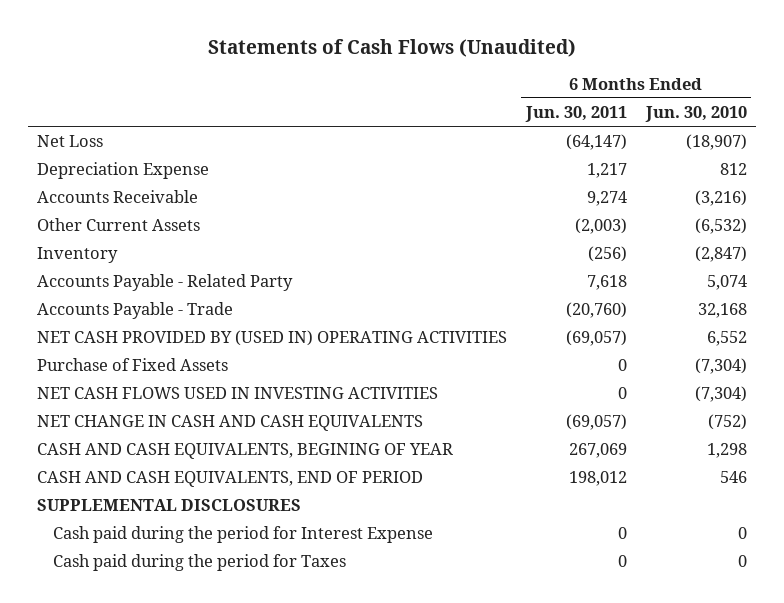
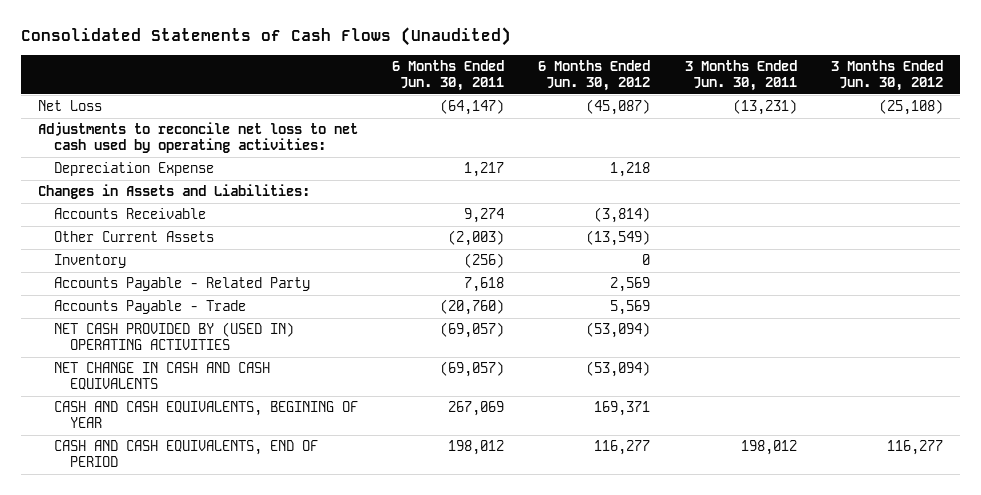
[207,38,576,57] Statements of Cash Flows (Unaudited) -> [20,27,511,47] Consolidated Statements of Cash Flows (Unaudited)
[644,105,747,122] Jun. 30, 2010 -> none
none -> [538,59,651,91] 6 Months Ended Jun. 30, 2012
none -> [684,59,797,91] 3 Months Ended Jun. 30, 2011
none -> [830,59,943,91] 3 Months Ended Jun. 30, 2012
none -> [37,122,358,154] Adjustments to reconcile net loss to net cash used by operating activities:
none -> [37,184,310,200] Changes in Assets and Liabilities:
[37,357,229,371] Purchase of Fixed Assets -> none
[37,386,439,399] NET CASH FLOWS USED IN INVESTING ACTIVITIES -> none
[37,498,302,511] SUPPLEMENTAL DISCLOSURES -> none
[52,525,433,543] Cash paid during the period for Interest Expense -> none
[52,553,346,571] Cash paid during the period for Taxes -> none

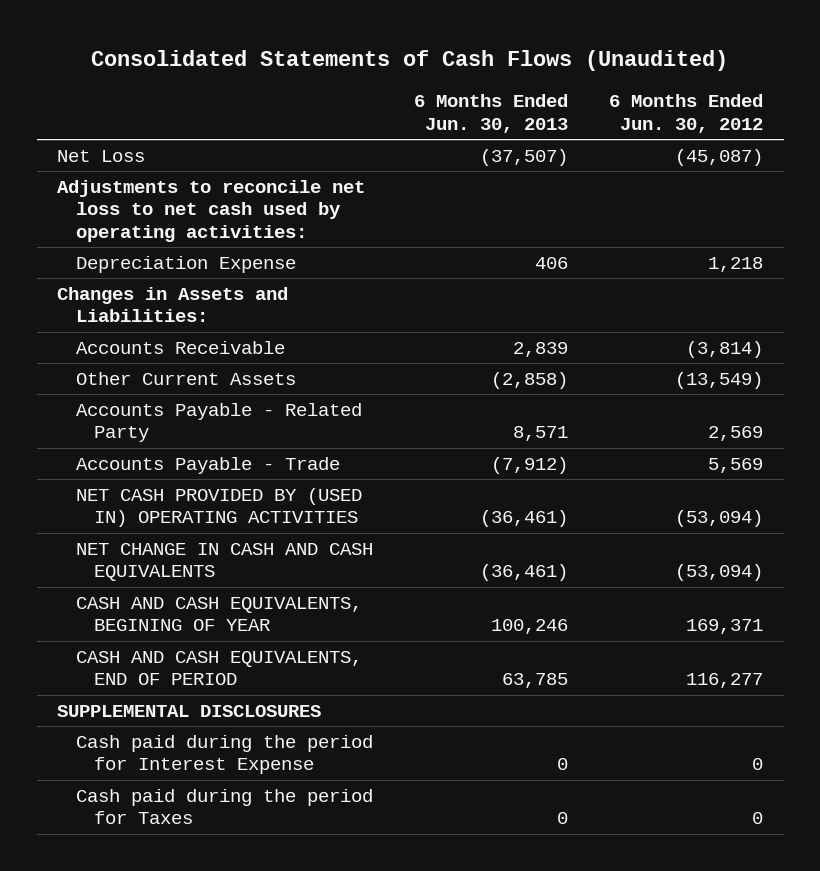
[392,59,505,91] 6 Months Ended Jun. 30, 2011 -> none
[684,59,797,91] 3 Months Ended Jun. 30, 2011 -> none
[830,59,943,91] 3 Months Ended Jun. 30, 2012 -> none
none -> [413,94,568,133] 6 Months Ended Jun. 30, 2013
[53,254,126,269] Inventory -> none
none -> [57,704,322,717] SUPPLEMENTAL DISCLOSURES
none -> [75,734,373,775] Cash paid during the period for Interest Expense
none -> [75,788,373,825] Cash paid during the period for Taxes

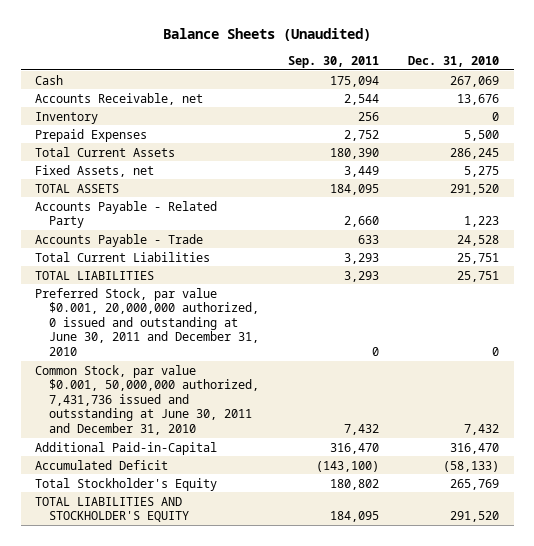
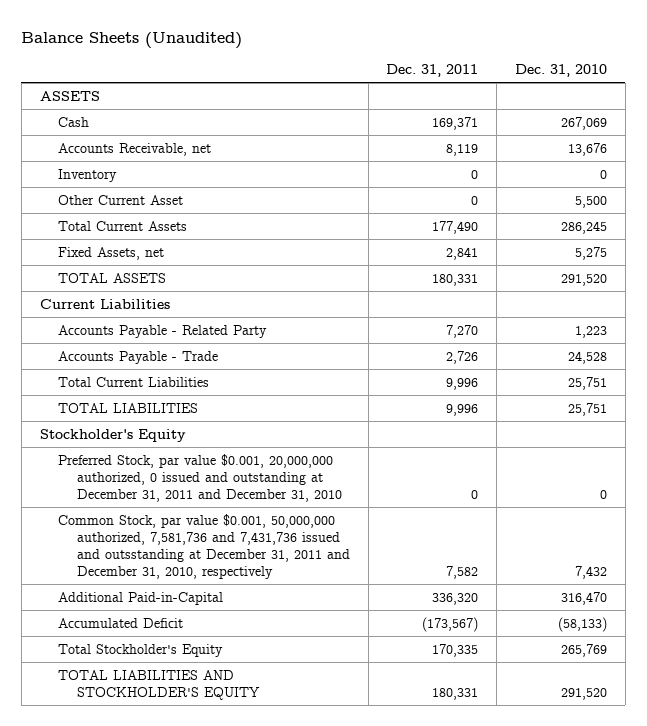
[288,56,380,69] Sep. 30, 2011 -> none
none -> [386,63,479,77] Dec. 31, 2011
none -> [39,90,100,101] ASSETS
[35,128,148,142] Prepaid Expenses -> none
none -> [58,194,184,205] Other Current Asset
none -> [39,298,170,309] Current Liabilities
none -> [39,428,186,442] Stockholder's Equity
[35,287,260,356] Preferred Stock, par value $0.001, 20,000,000 authorized, 0 issued and outstanding at June 30, 2011 and December 31, 2010 -> [58,453,342,502] Preferred Stock, par value $0.001, 20,000,000 authorized, 0 issued and outstanding at December 31, 2011 and December 31, 2010
[35,364,260,435] Common Stock, par value $0.001, 50,000,000 authorized, 7,431,736 issued and outsstanding at June 30, 2011 and December 31, 2010 -> [58,513,350,579] Common Stock, par value $0.001, 50,000,000 authorized, 7,581,736 and 7,431,736 issued and outsstanding at December 31, 2011 and December 31, 2010, respectively

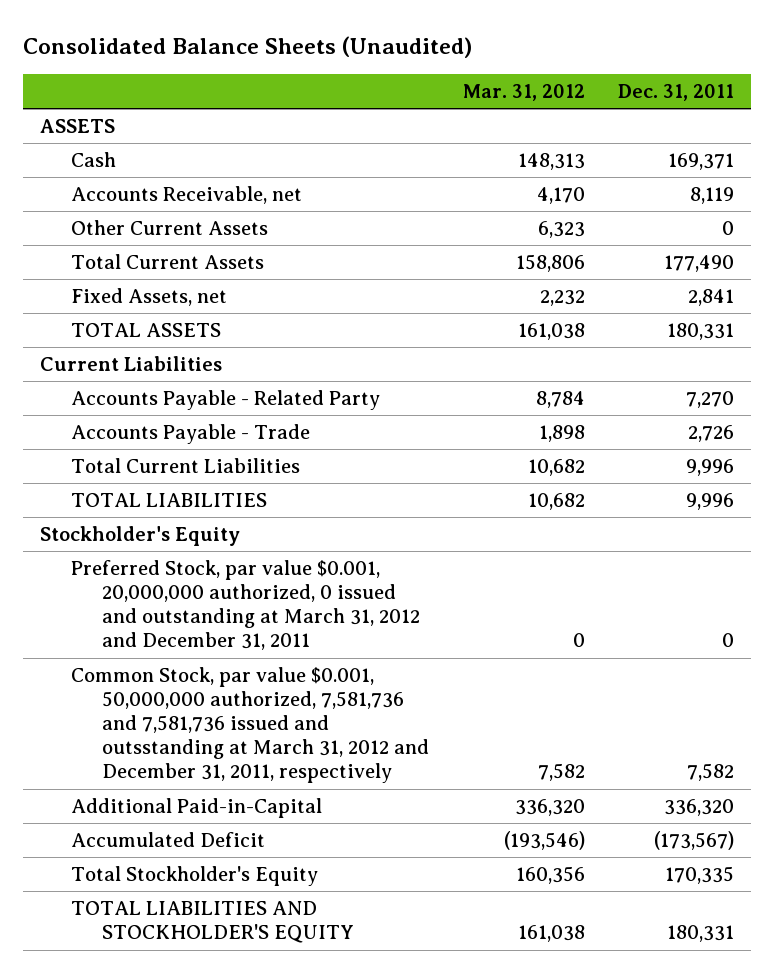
[21,31,243,49] Balance Sheets (Unaudited) -> [23,35,473,58] Consolidated Balance Sheets (Unaudited)
[515,63,608,77] Dec. 31, 2010 -> none
none -> [462,83,585,101] Mar. 31, 2012
[58,168,118,182] Inventory -> none
[58,194,184,205] Other Current Asset -> [70,220,268,236] Other Current Assets
[58,453,342,502] Preferred Stock, par value $0.001, 20,000,000 authorized, 0 issued and outstanding at December 31, 2011 and December 31, 2010 -> [70,560,420,651] Preferred Stock, par value $0.001, 20,000,000 authorized, 0 issued and outstanding at March 31, 2012 and December 31, 2011
[58,513,350,579] Common Stock, par value $0.001, 50,000,000 authorized, 7,581,736 and 7,431,736 issued and outsstanding at December 31, 2011 and December 31, 2010, respectively -> [70,667,429,784] Common Stock, par value $0.001, 50,000,000 authorized, 7,581,736 and 7,581,736 issued and outsstanding at March 31, 2012 and December 31, 2011, respectively

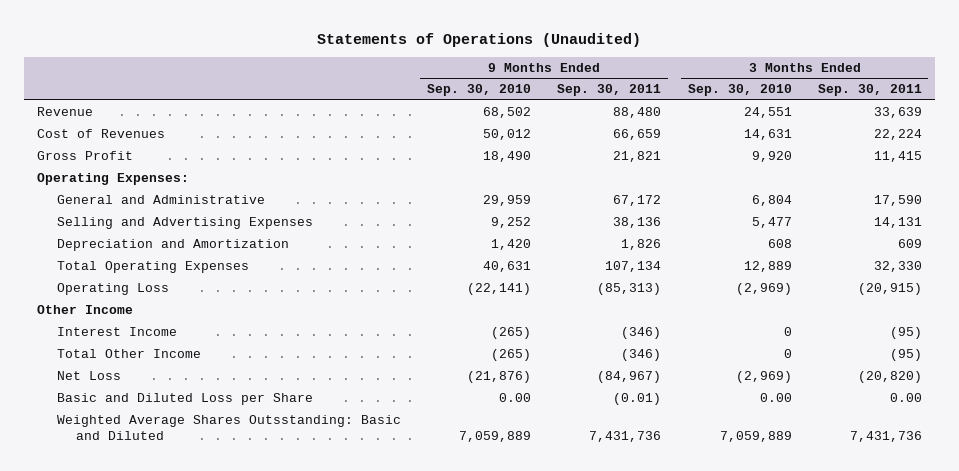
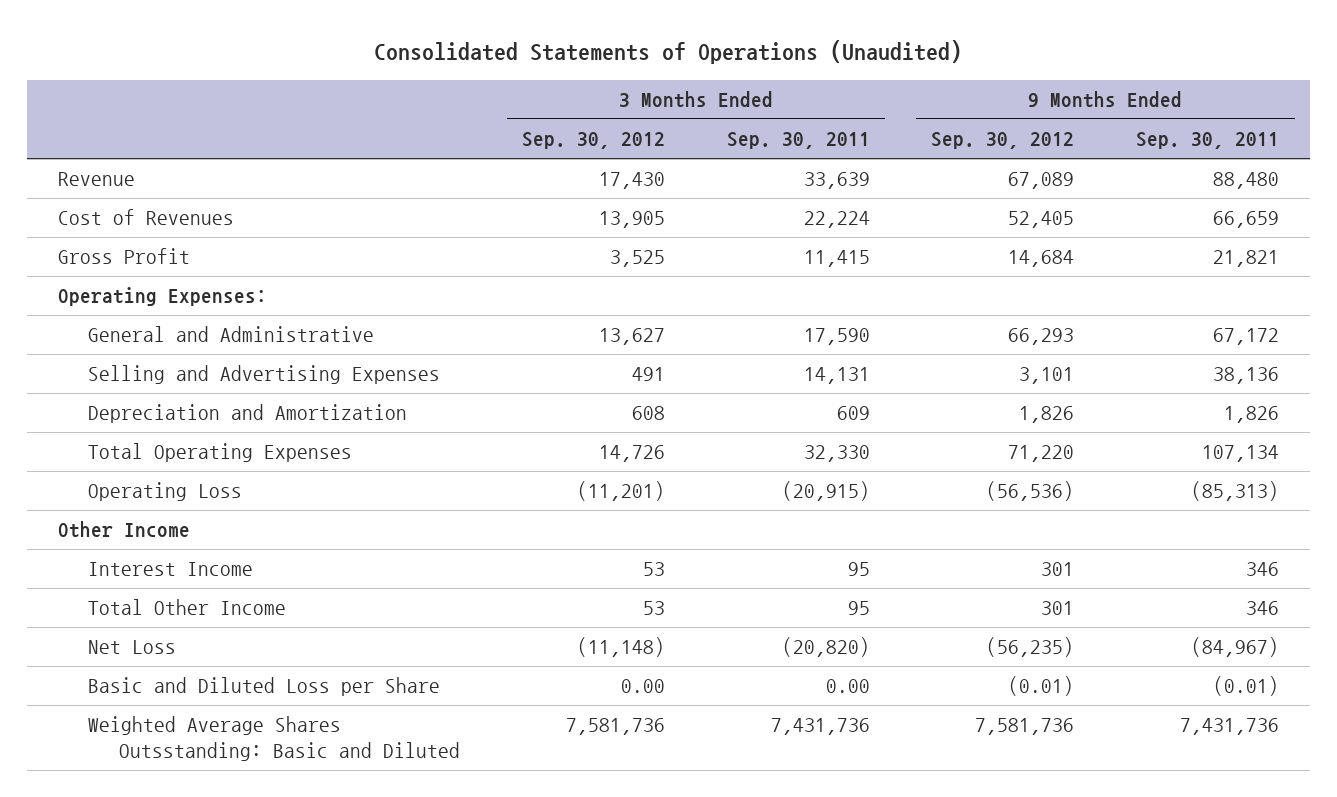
[317,32,642,47] Statements of Operations (Unaudited) -> [374,39,963,64] Consolidated Statements of Operations (Unaudited)
[426,84,531,97] Sep. 30, 2010 -> none
[687,84,792,97] Sep. 30, 2010 -> none
none -> [521,132,665,150] Sep. 30, 2012
none -> [931,132,1075,150] Sep. 30, 2012
[621,327,662,340] (346) -> [1246,562,1280,577] 346
[889,327,922,340] (95) -> [847,562,870,577] 95
[621,349,662,362] (346) -> [1246,601,1280,616] 346
[889,349,922,362] (95) -> [847,601,870,616] 95

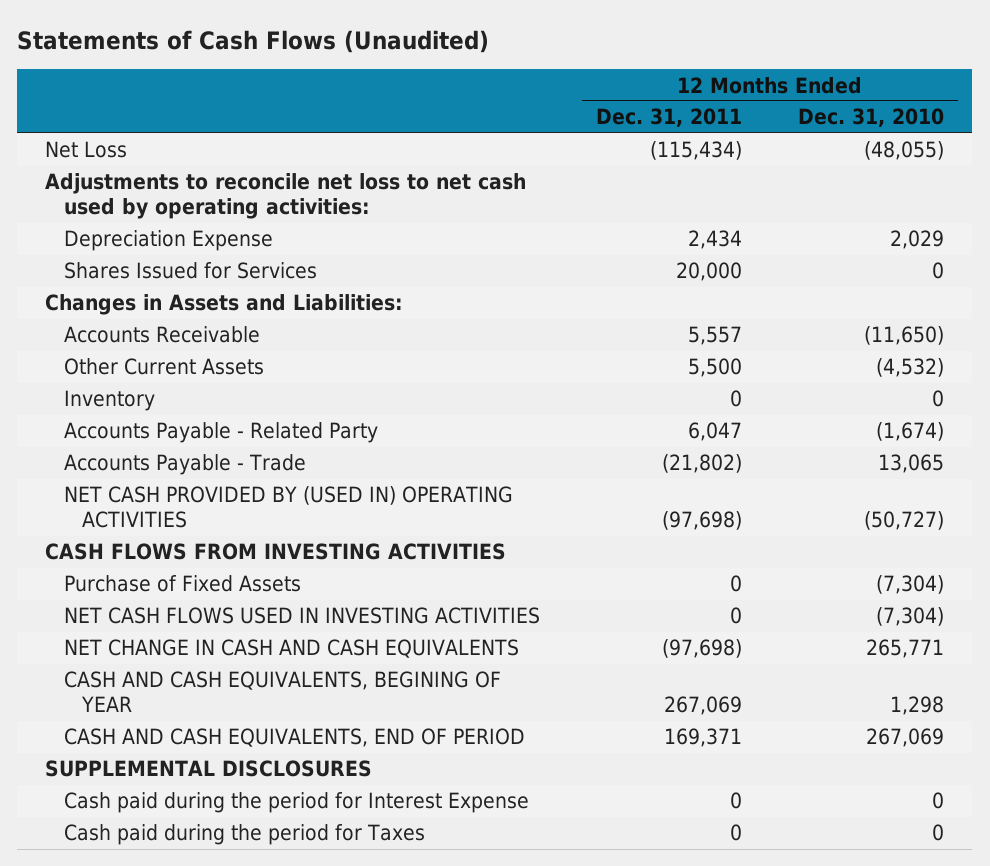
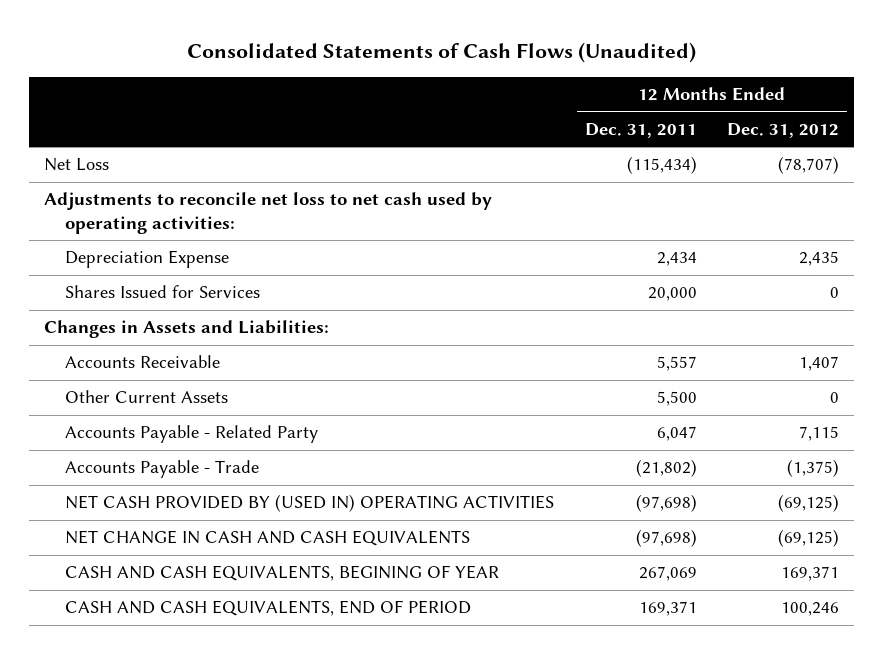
[17,29,490,53] Statements of Cash Flows (Unaudited) -> [186,42,696,64] Consolidated Statements of Cash Flows (Unaudited)
[798,108,945,128] Dec. 31, 2010 -> none
none -> [727,122,840,138] Dec. 31, 2012
[63,390,155,412] Inventory -> none
[45,543,507,561] CASH FLOWS FROM INVESTING ACTIVITIES -> none
[63,575,301,593] Purchase of Fixed Assets -> none
[63,607,540,625] NET CASH FLOWS USED IN INVESTING ACTIVITIES -> none
[45,760,373,778] SUPPLEMENTAL DISCLOSURES -> none
[63,792,529,814] Cash paid during the period for Interest Expense -> none
[63,824,425,846] Cash paid during the period for Taxes -> none

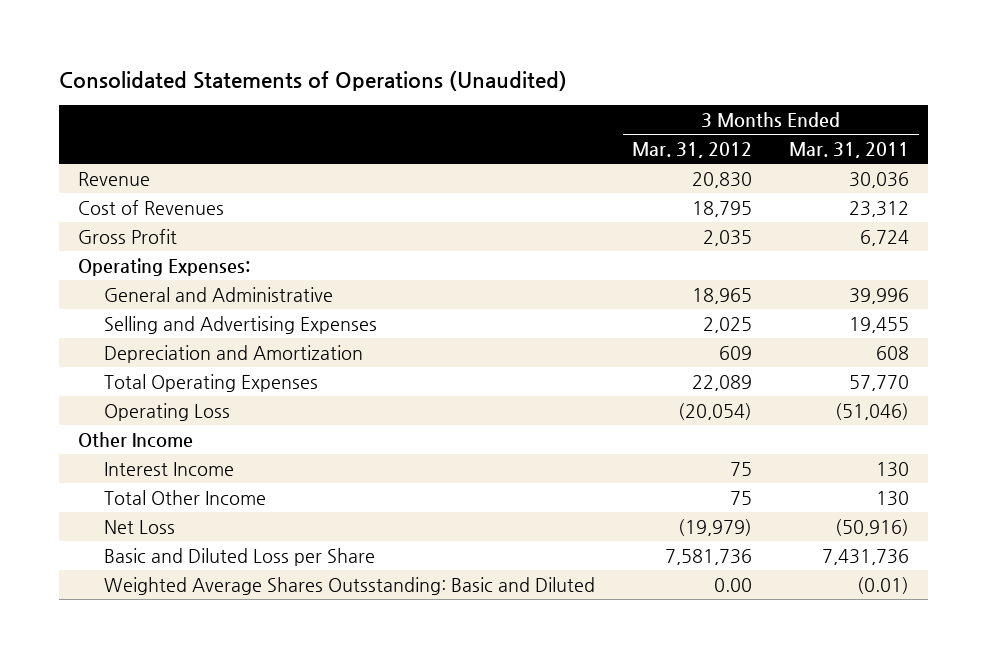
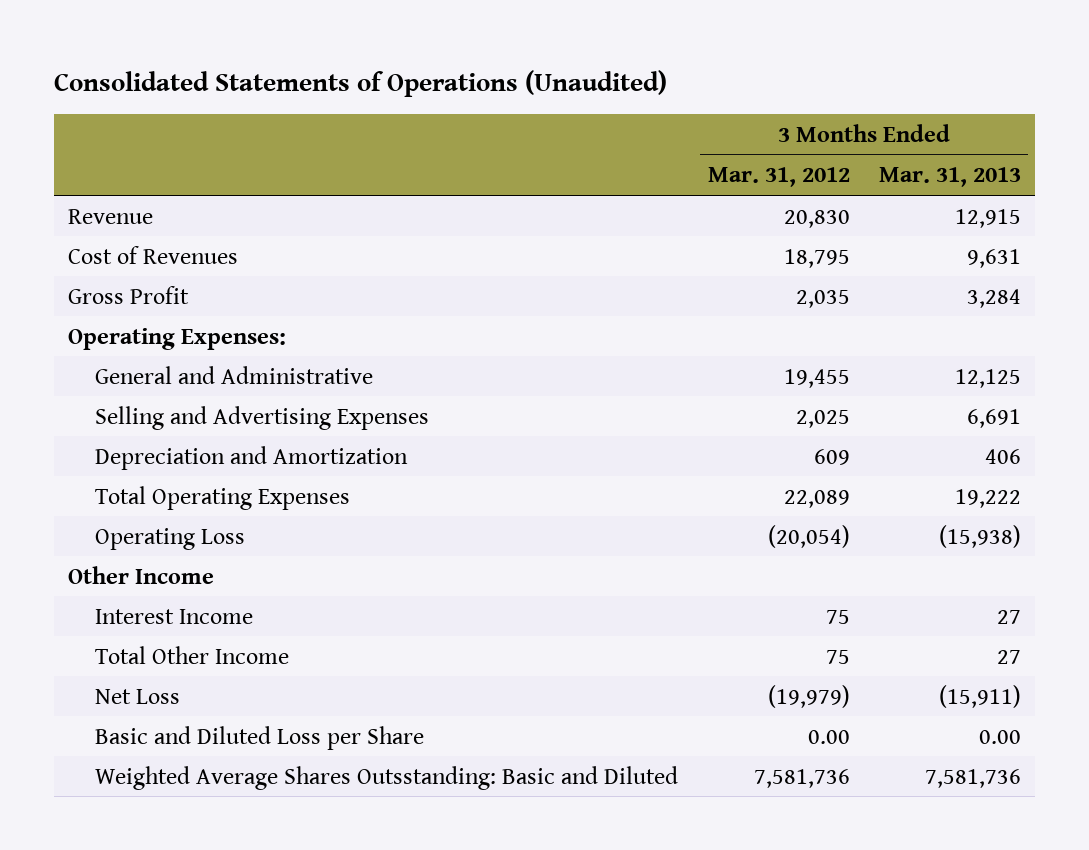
[789,141,910,158] Mar. 31, 2011 -> none
none -> [878,167,1021,188] Mar. 31, 2013
[692,287,753,304] 18,965 -> [783,368,850,388] 19,455
[665,548,753,565] 7,581,736 -> [807,729,850,744] 0.00
[714,577,753,592] 0.00 -> [753,768,850,788] 7,581,736

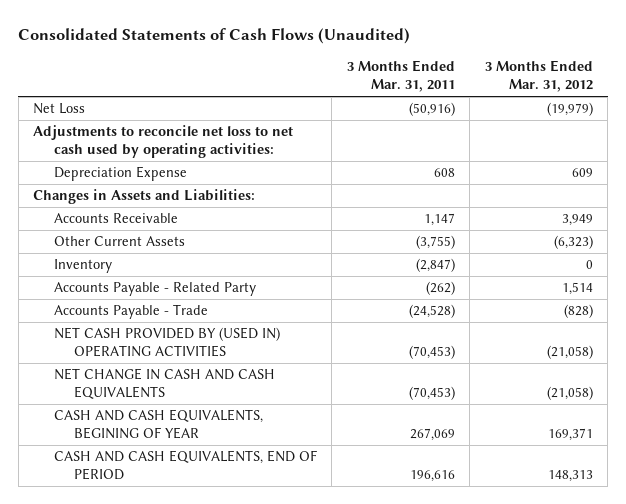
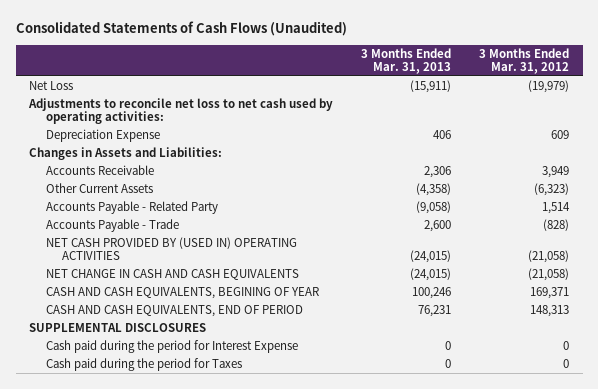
[346,60,455,92] 3 Months Ended Mar. 31, 2011 -> none
none -> [361,47,452,75] 3 Months Ended Mar. 31, 2013
[53,259,112,274] Inventory -> none
none -> [29,323,207,333] SUPPLEMENTAL DISCLOSURES
none -> [45,340,298,354] Cash paid during the period for Interest Expense
none -> [45,358,242,372] Cash paid during the period for Taxes

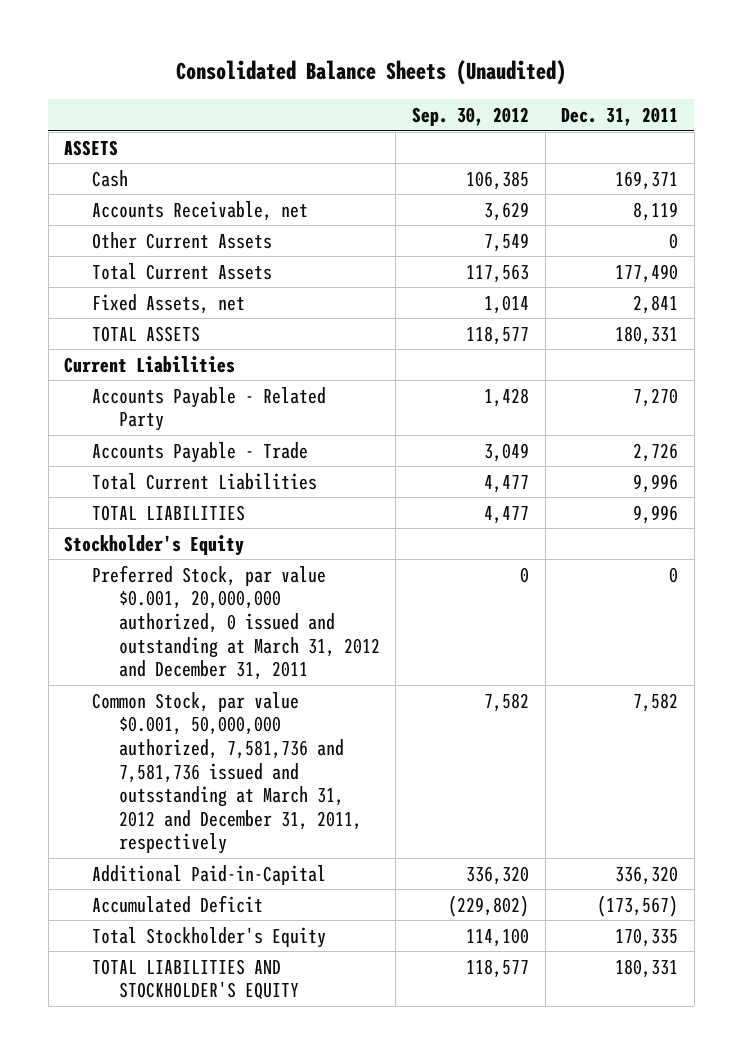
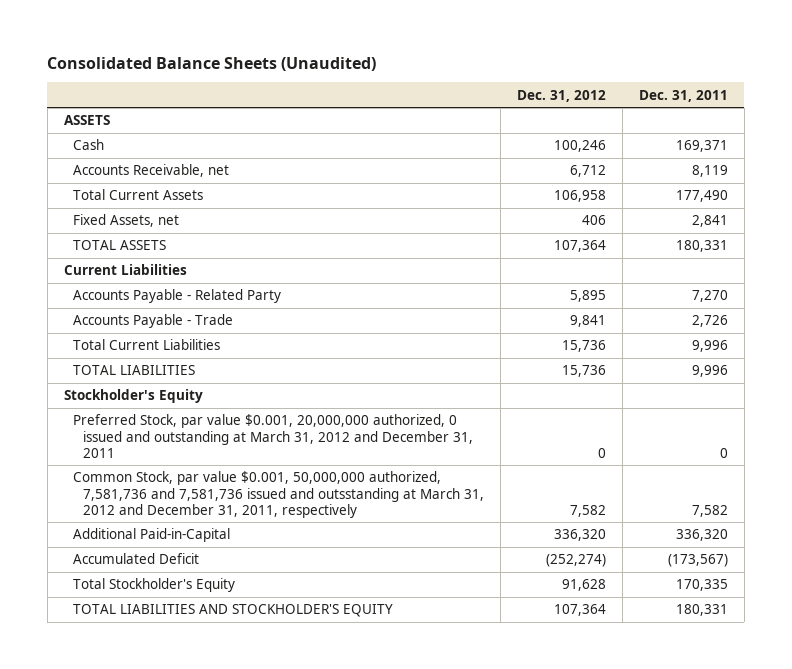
[412,107,530,127] Sep. 30, 2012 -> none
none -> [517,89,607,102] Dec. 31, 2012
[91,231,272,249] Other Current Assets -> none

